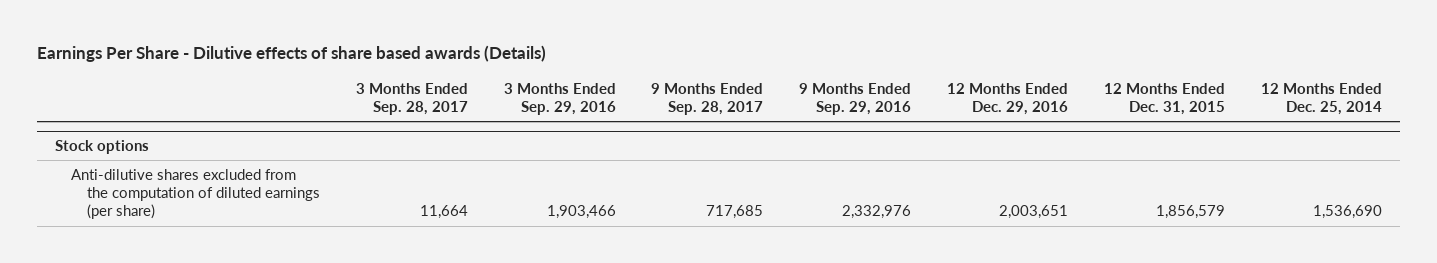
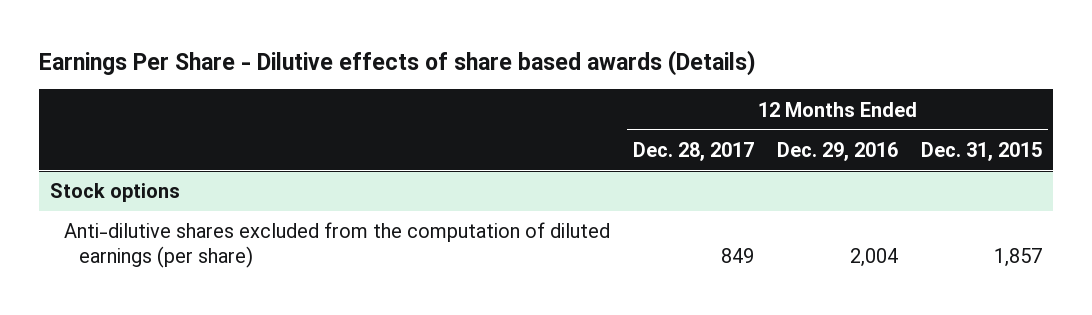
[355,82,468,116] 3 Months Ended Sep. 28, 2017 -> none
[503,82,616,116] 3 Months Ended Sep. 29, 2016 -> none
[651,82,764,116] 9 Months Ended Sep. 28, 2017 -> none
[799,82,912,116] 9 Months Ended Sep. 29, 2016 -> none
[1261,82,1383,116] 12 Months Ended Dec. 25, 2014 -> none
none -> [633,141,755,161] Dec. 28, 2017
[999,205,1069,220] 2,003,651 -> [850,247,899,267] 2,004
[1156,205,1226,220] 1,856,579 -> [993,247,1042,267] 1,857

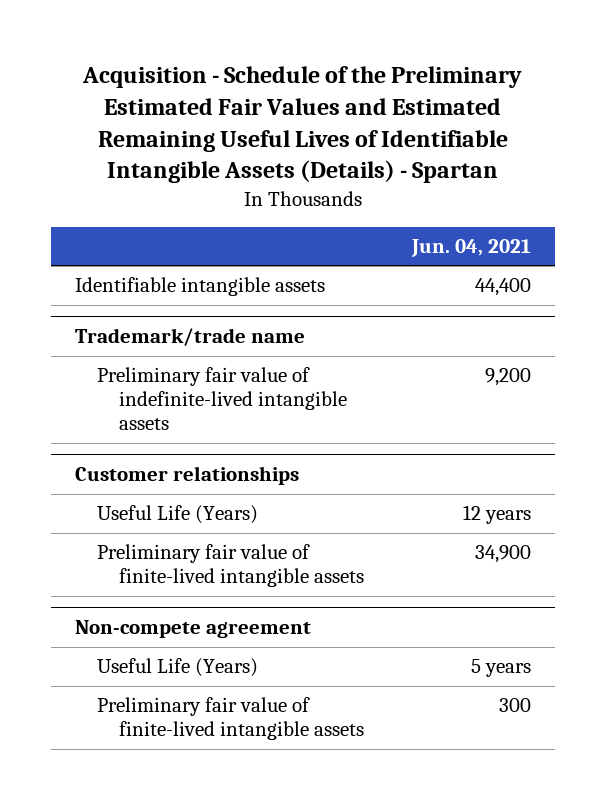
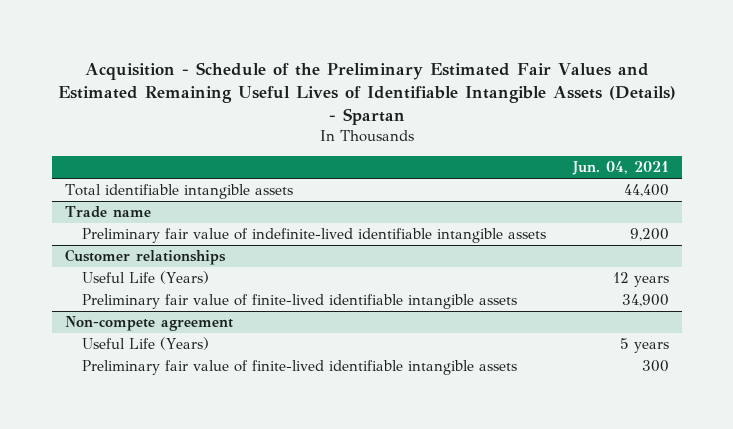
[75,277,326,297] Identifiable intangible assets -> [64,183,293,199] Total identifiable intangible assets
[75,328,306,347] Trademark/trade name -> [64,205,151,218] Trade name
[97,367,348,431] Preliminary fair value of indefinite-lived intangible assets -> [82,227,547,243] Preliminary fair value of indefinite-lived identifiable intangible assets
[97,544,365,588] Preliminary fair value of finite-lived intangible assets -> [82,293,518,309] Preliminary fair value of finite-lived identifiable intangible assets
[97,697,365,741] Preliminary fair value of finite-lived intangible assets -> [82,359,518,375] Preliminary fair value of finite-lived identifiable intangible assets

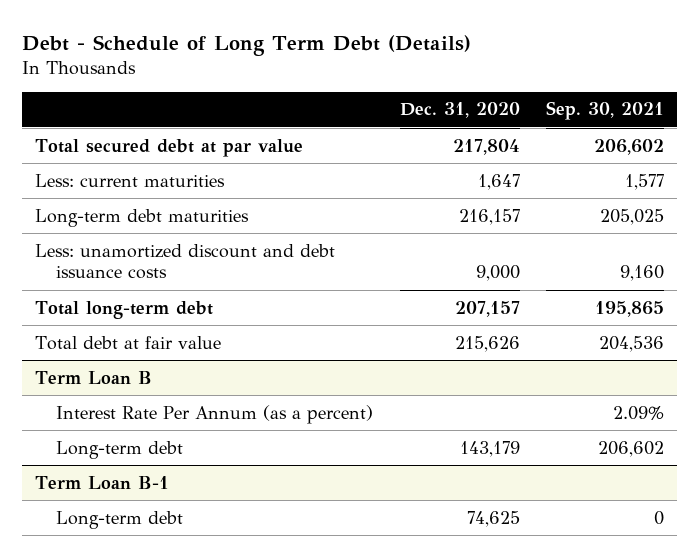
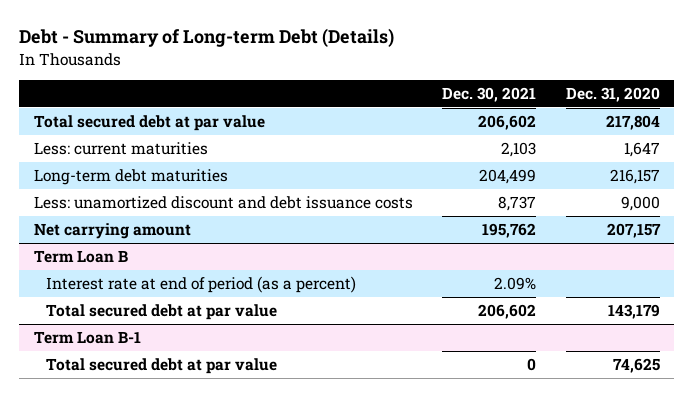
[21,34,471,56] Debt - Schedule of Long Term Debt (Details) -> [19,28,395,48] Debt - Summary of Long-term Debt (Details)
[545,101,664,121] Sep. 30, 2021 -> none
none -> [442,87,537,103] Dec. 30, 2021
[35,335,222,350] Total debt at fair value -> none
[35,300,214,319] Total long-term debt -> [33,222,191,239] Net carrying amount
[56,404,374,424] Interest Rate Per Annum (as a percent) -> [46,275,357,293] Interest rate at end of period (as a percent)
[56,440,184,459] Long-term debt -> [46,303,278,320] Total secured debt at par value
[56,510,184,529] Long-term debt -> [46,357,278,374] Total secured debt at par value

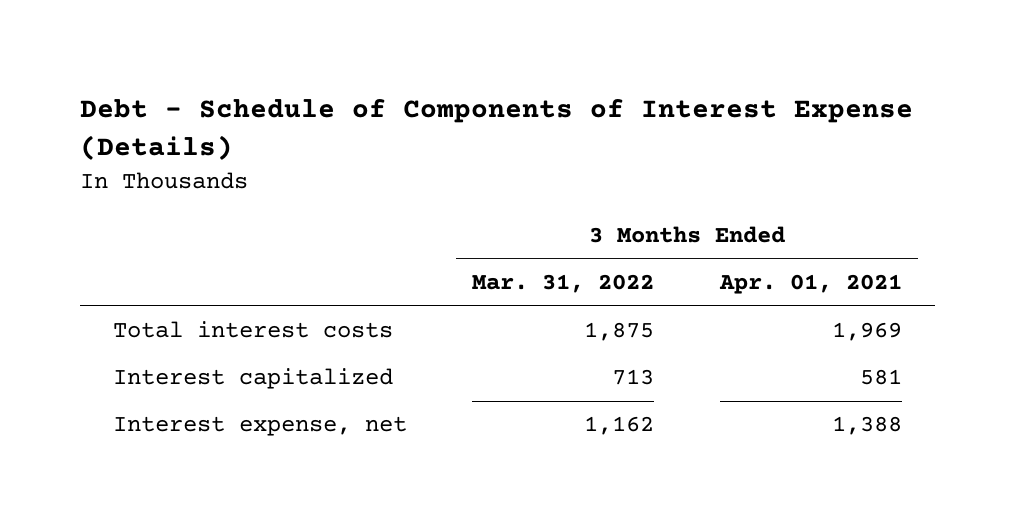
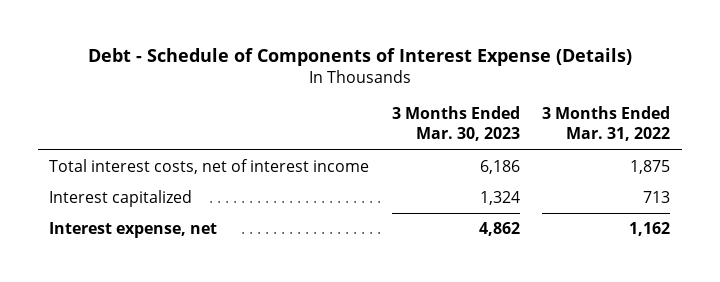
[718,274,902,295] Apr. 01, 2021 -> none
none -> [391,106,520,142] 3 Months Ended Mar. 30, 2023
[112,321,393,339] Total interest costs -> [49,159,370,175] Total interest costs, net of interest income

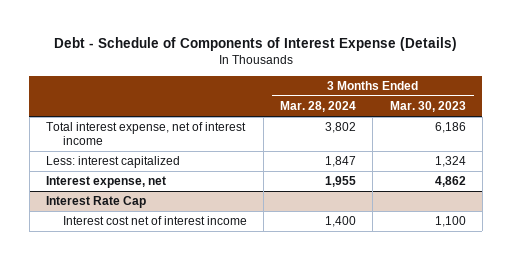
[542,106,671,142] 3 Months Ended Mar. 31, 2022 -> none
none -> [280,101,357,113] Mar. 28, 2024
[49,159,370,175] Total interest costs, net of interest income -> [46,122,247,146] Total interest expense, net of interest income
[49,190,193,208] Interest capitalized -> [46,156,181,169] Less: interest capitalized
none -> [46,196,147,209] Interest Rate Cap
none -> [62,216,247,226] Interest cost net of interest income

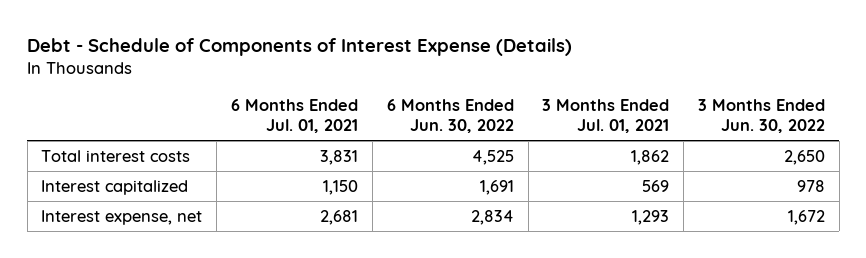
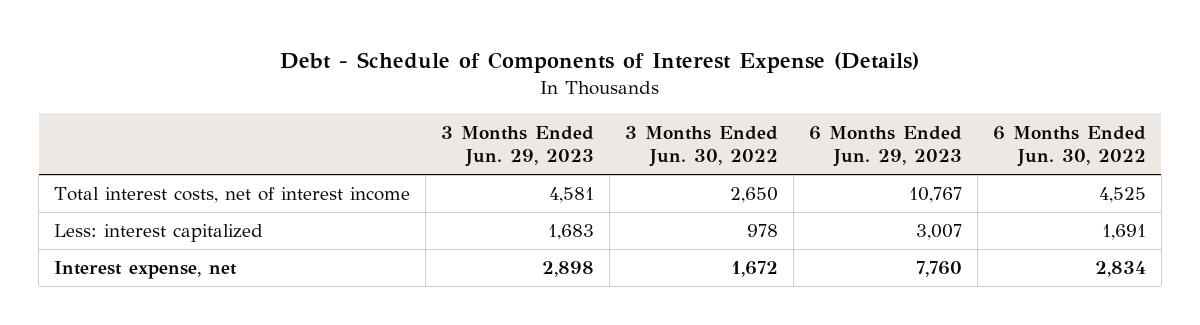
[231,99,359,133] 6 Months Ended Jul. 01, 2021 -> none
[542,99,670,133] 3 Months Ended Jul. 01, 2021 -> none
none -> [441,125,595,168] 3 Months Ended Jun. 29, 2023
none -> [808,125,962,168] 6 Months Ended Jun. 29, 2023
[41,149,191,162] Total interest costs -> [54,187,411,204] Total interest costs, net of interest income
[41,179,189,195] Interest capitalized -> [54,224,264,243] Less: interest capitalized

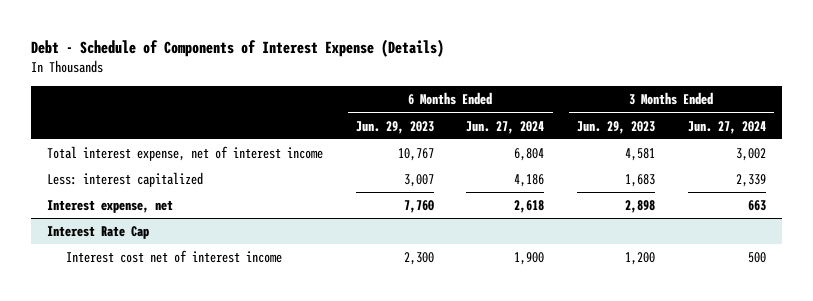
[625,125,779,168] 3 Months Ended Jun. 30, 2022 -> none
[992,125,1146,168] 6 Months Ended Jun. 30, 2022 -> none
none -> [466,120,545,134] Jun. 27, 2024
none -> [687,120,766,134] Jun. 27, 2024
[54,187,411,204] Total interest costs, net of interest income -> [47,146,324,162] Total interest expense, net of interest income
none -> [47,226,150,240] Interest Rate Cap
none -> [65,250,282,264] Interest cost net of interest income

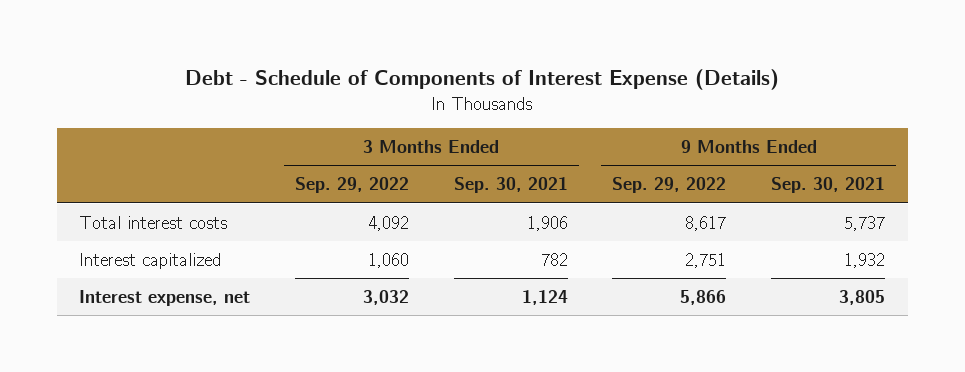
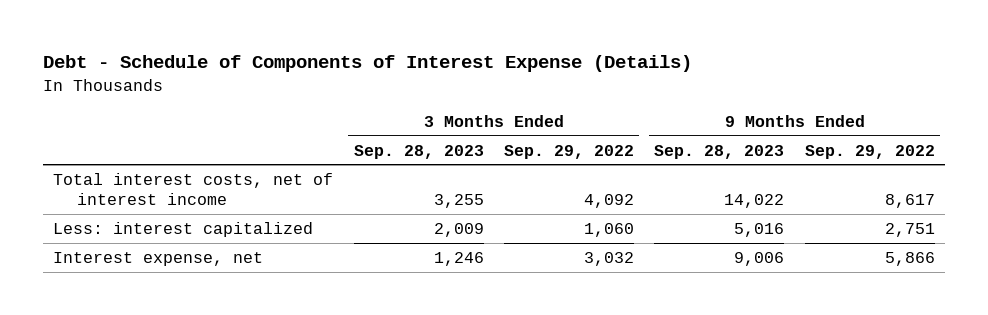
[453,177,568,194] Sep. 30, 2021 -> none
[771,177,886,194] Sep. 30, 2021 -> none
none -> [353,144,484,159] Sep. 28, 2023
none -> [654,144,785,159] Sep. 28, 2023
[79,215,228,229] Total interest costs -> [53,172,334,206] Total interest costs, net of interest income
[79,252,222,269] Interest capitalized -> [53,221,314,237] Less: interest capitalized

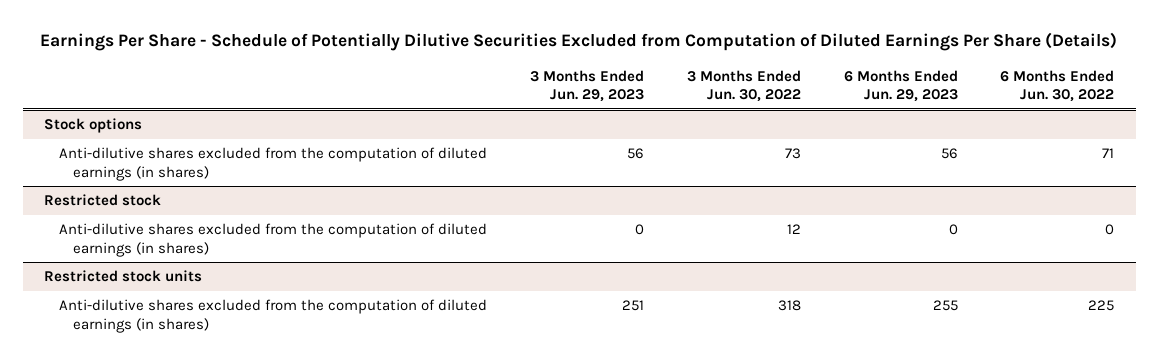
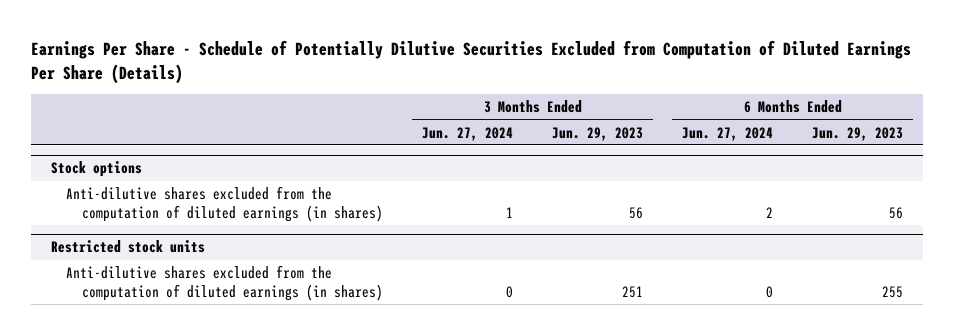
[686,69,801,103] 3 Months Ended Jun. 30, 2022 -> none
[1000,69,1115,103] 6 Months Ended Jun. 30, 2022 -> none
none -> [421,126,513,141] Jun. 27, 2024
none -> [682,126,774,141] Jun. 27, 2024
[44,194,162,207] Restricted stock -> none
[58,223,487,257] Anti-dilutive shares excluded from the computation of diluted earnings (in shares) -> none

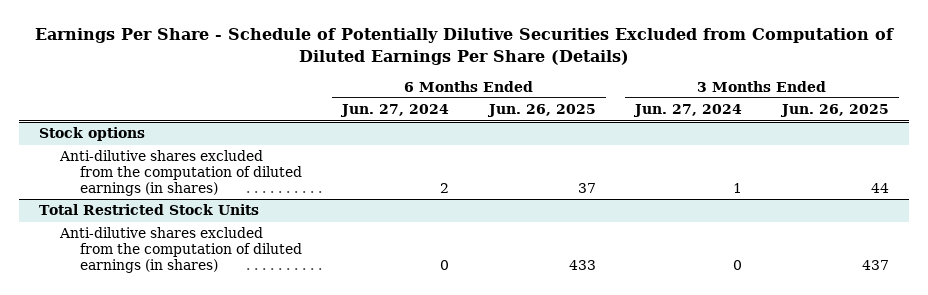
[552,126,644,141] Jun. 29, 2023 -> none
[812,126,904,141] Jun. 29, 2023 -> none
none -> [486,104,596,118] Jun. 26, 2025
none -> [779,104,889,118] Jun. 26, 2025
[51,240,206,254] Restricted stock units -> [38,204,259,216] Total Restricted Stock Units

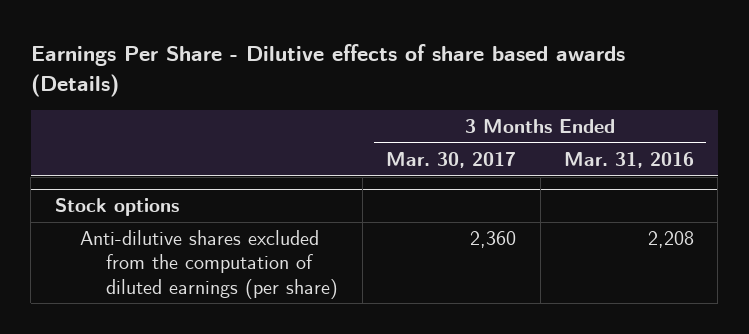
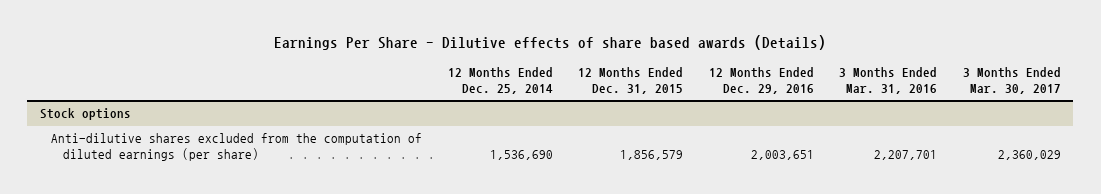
none -> [447,66,553,94] 12 Months Ended Dec. 25, 2014
none -> [578,66,684,94] 12 Months Ended Dec. 31, 2015
none -> [708,66,814,94] 12 Months Ended Dec. 29, 2016
[470,231,517,249] 2,360 -> [997,150,1061,161] 2,360,029
[647,231,694,249] 2,208 -> [874,150,938,161] 2,207,701

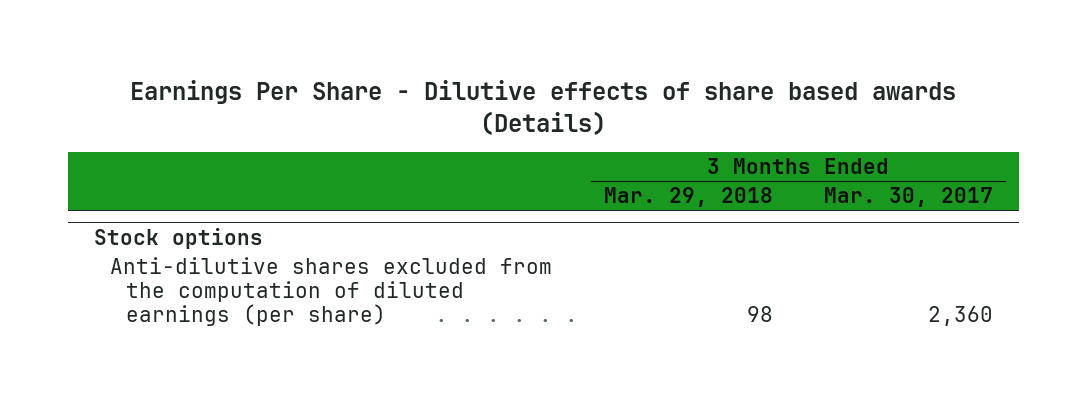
[447,66,553,94] 12 Months Ended Dec. 25, 2014 -> none
[578,66,684,94] 12 Months Ended Dec. 31, 2015 -> none
[708,66,814,94] 12 Months Ended Dec. 29, 2016 -> none
[839,66,938,94] 3 Months Ended Mar. 31, 2016 -> none
none -> [603,187,773,208] Mar. 29, 2018
[997,150,1061,161] 2,360,029 -> [928,305,994,326] 2,360

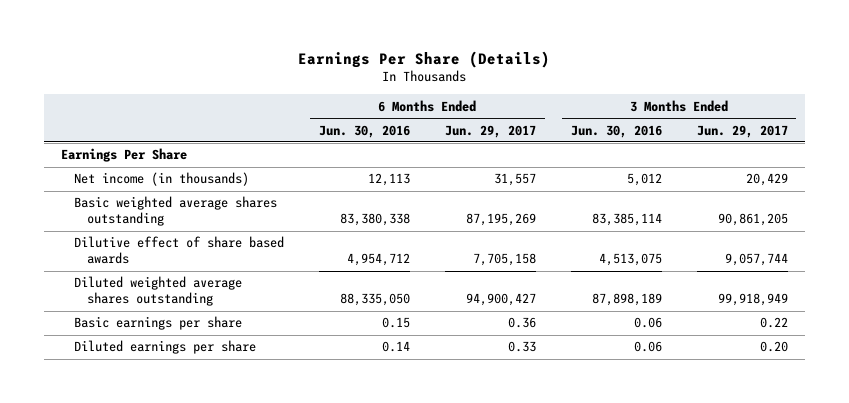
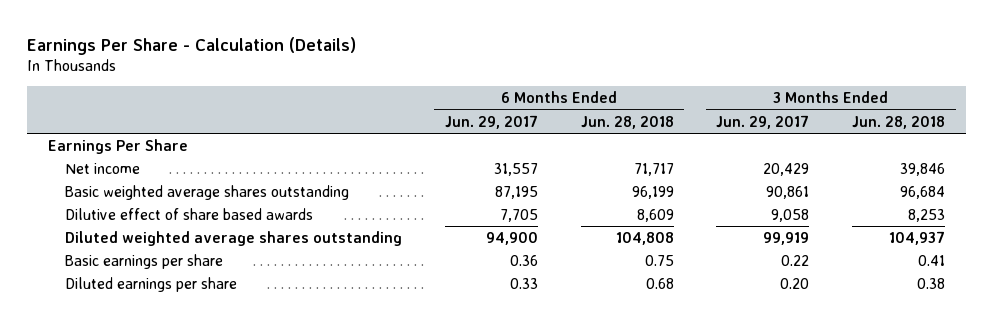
[298,50,551,68] Earnings Per Share (Details) -> [26,36,356,55] Earnings Per Share - Calculation (Details)
[318,124,410,138] Jun. 30, 2016 -> none
[570,124,662,138] Jun. 30, 2016 -> none
none -> [580,115,674,129] Jun. 28, 2018
none -> [852,115,946,129] Jun. 28, 2018
[74,172,250,187] Net income (in thousands) -> [65,162,141,174] Net income
[465,213,536,227] 87,195,269 -> [494,185,538,199] 87,195
[717,213,788,227] 90,861,205 -> [766,185,810,199] 90,861
[472,253,536,267] 7,705,158 -> [499,208,538,222] 7,705
[724,253,788,267] 9,057,744 -> [771,208,810,222] 9,058
[465,293,536,307] 94,900,427 -> [485,231,538,245] 94,900
[717,293,788,307] 99,918,949 -> [763,231,810,245] 99,919

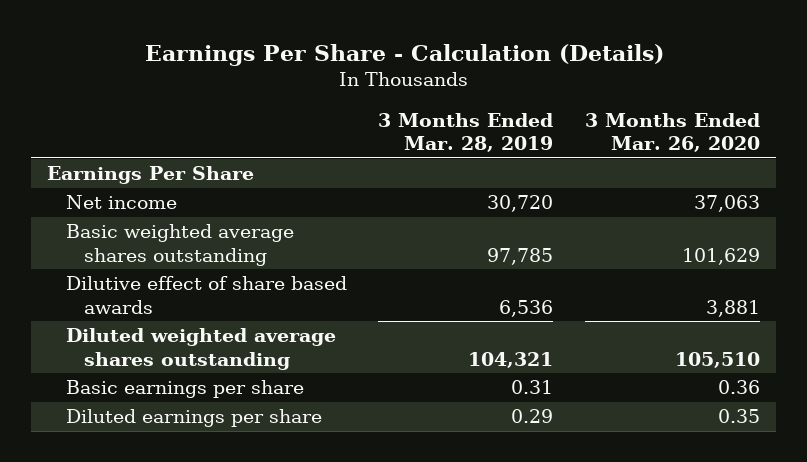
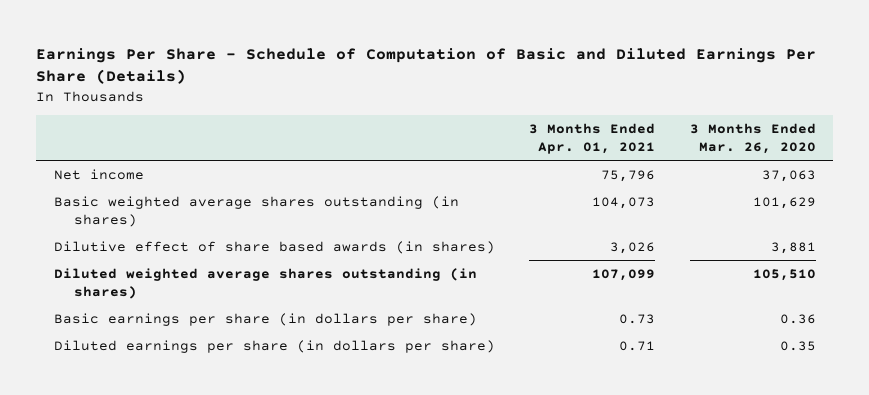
[144,43,664,66] Earnings Per Share - Calculation (Details) -> [36,47,817,85] Earnings Per Share - Schedule of Computation of Basic and Diluted Earnings Per Share (Details)
[378,112,554,153] 3 Months Ended Mar. 28, 2019 -> none
none -> [529,122,656,155] 3 Months Ended Apr. 01, 2021
[47,166,255,185] Earnings Per Share -> none
[65,224,294,266] Basic weighted average shares outstanding -> [53,195,459,228] Basic weighted average shares outstanding (in shares)
[65,276,347,314] Dilutive effect of share based awards -> [53,240,495,254] Dilutive effect of share based awards (in shares)
[65,328,336,370] Diluted weighted average shares outstanding -> [53,267,477,300] Diluted weighted average shares outstanding (in shares)
[65,380,304,399] Basic earnings per share -> [53,312,477,326] Basic earnings per share (in dollars per share)
[65,409,322,428] Diluted earnings per share -> [53,339,495,353] Diluted earnings per share (in dollars per share)

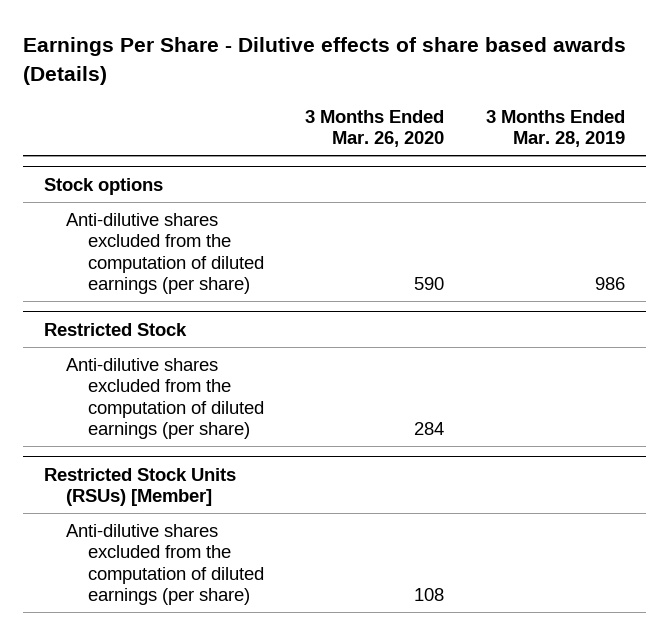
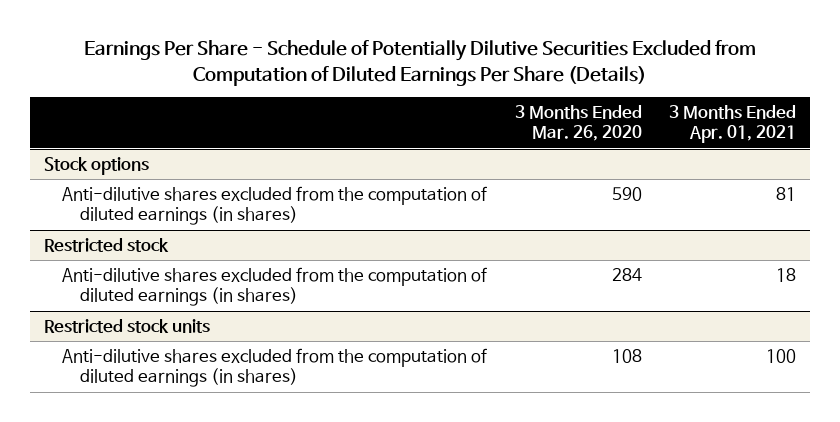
[23,36,627,85] Earnings Per Share - Dilutive effects of share based awards (Details) -> [83,40,756,86] Earnings Per Share - Schedule of Potentially Dilutive Securities Excluded from Computation of Diluted Earnings Per Share (Details)
[486,109,626,148] 3 Months Ended Mar. 28, 2019 -> none
none -> [669,104,797,144] 3 Months Ended Apr. 01, 2021
[65,212,264,295] Anti-dilutive shares excluded from the computation of diluted earnings (per share) -> [61,186,487,226] Anti-dilutive shares excluded from the computation of diluted earnings (in shares)
[44,322,188,336] Restricted Stock -> [43,238,169,253] Restricted stock
[65,357,264,440] Anti-dilutive shares excluded from the computation of diluted earnings (per share) -> [61,267,487,307] Anti-dilutive shares excluded from the computation of diluted earnings (in shares)
[44,467,237,507] Restricted Stock Units (RSUs) [Member] -> [43,319,210,334] Restricted stock units
[65,523,264,606] Anti-dilutive shares excluded from the computation of diluted earnings (per share) -> [61,348,487,388] Anti-dilutive shares excluded from the computation of diluted earnings (in shares)

